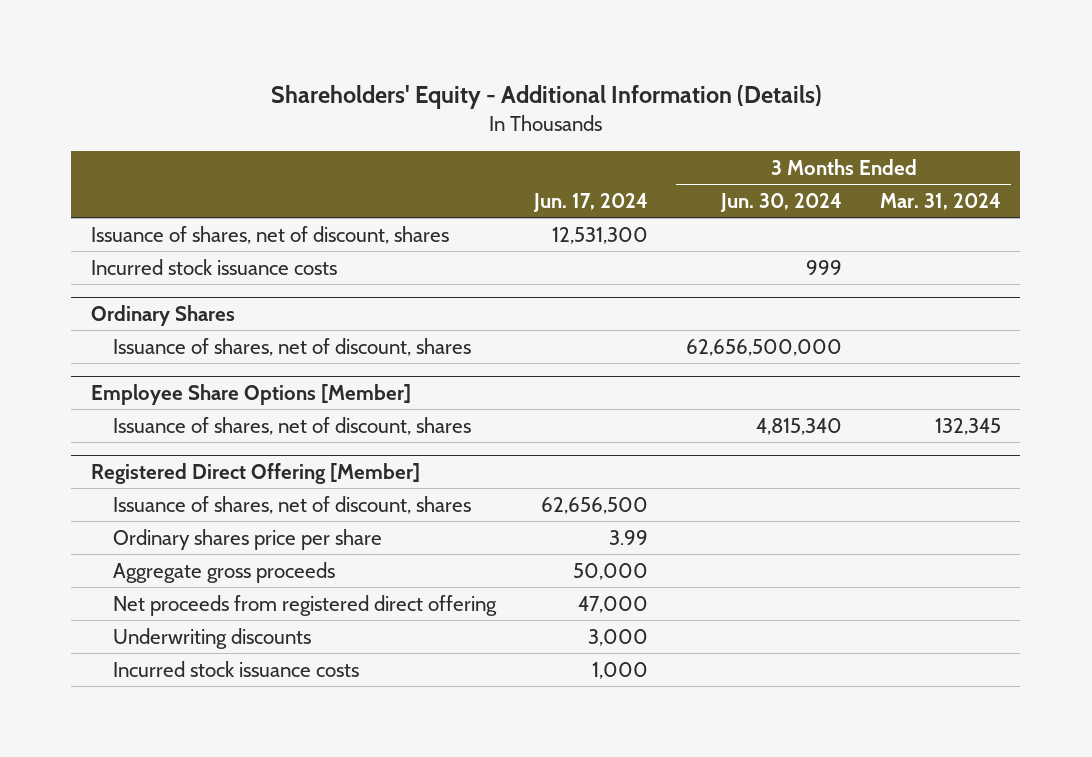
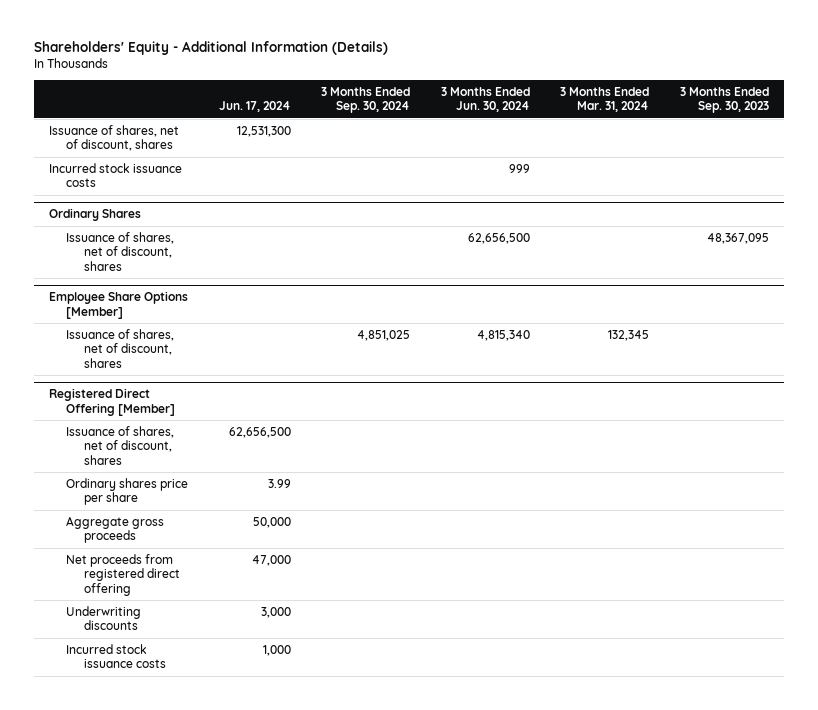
none -> [321,86,411,114] 3 Months Ended Sep. 30, 2024
none -> [679,86,769,114] 3 Months Ended Sep. 30, 2023
[686,338,843,356] 62,656,500,000 -> [467,232,530,244] 62,656,500

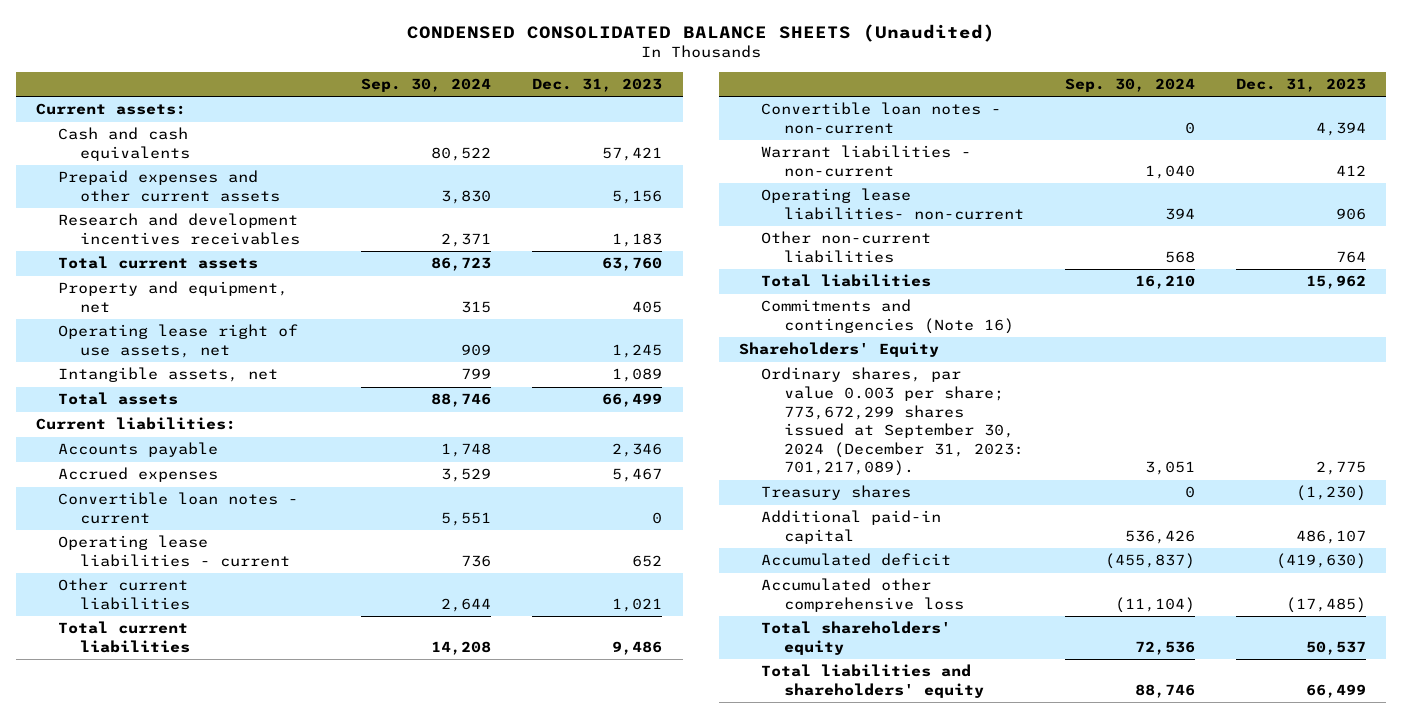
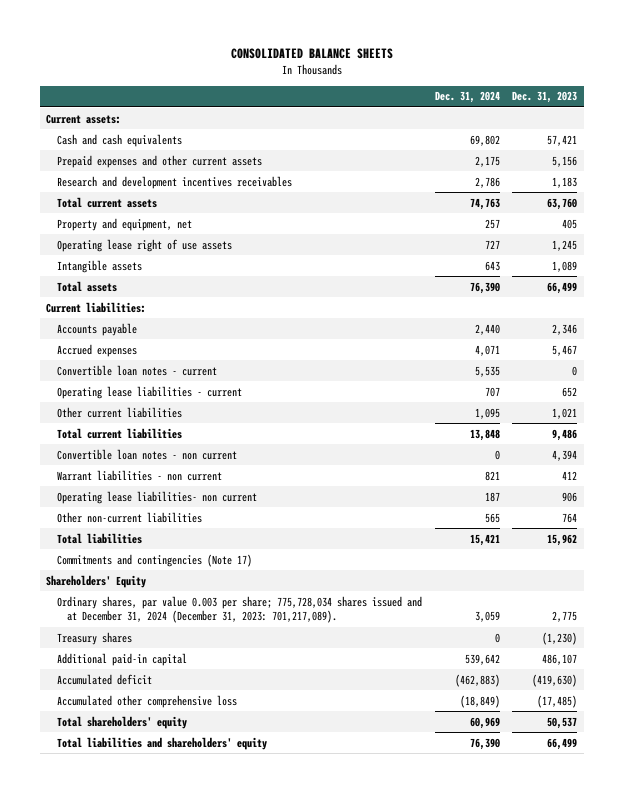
[406,23,995,42] CONDENSED CONSOLIDATED BALANCE SHEETS (Unaudited) -> [230,48,393,60] CONSOLIDATED BALANCE SHEETS
[361,77,492,92] Sep. 30, 2024 -> none
none -> [434,91,500,104] Dec. 31, 2024
[58,324,299,359] Operating lease right of use assets, net -> [56,238,232,252] Operating lease right of use assets
[58,367,279,383] Intangible assets, net -> [56,259,142,273] Intangible assets
[761,102,1002,135] Convertible loan notes - non-current -> [56,448,237,460] Convertible loan notes - non current
[761,145,972,178] Warrant liabilities - non-current -> [56,469,222,481] Warrant liabilities - non current
[761,188,1024,221] Operating lease liabilities- non-current -> [56,490,257,504] Operating lease liabilities- non current
[761,299,1014,335] Commitments and contingencies (Note 16) -> [56,553,252,567] Commitments and contingencies (Note 17)
[761,367,1024,477] Ordinary shares, par value 0.003 per share; 773,672,299 shares issued at September 30, 2024 (December 31, 2023: 701,217,089). -> [56,595,422,624] Ordinary shares, par value 0.003 per share; 775,728,034 shares issued and at December 31, 2024 (December 31, 2023: 701,217,089).

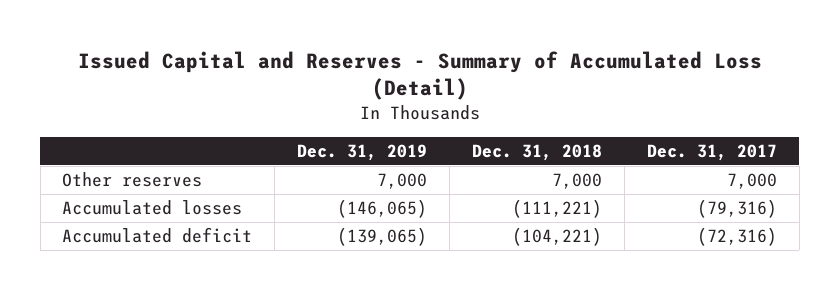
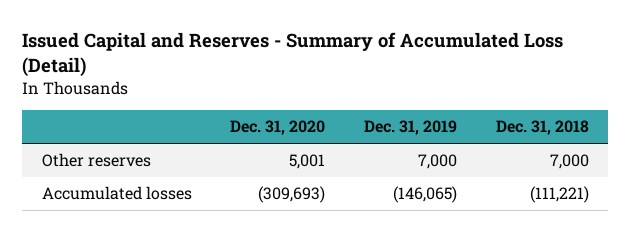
[646,143,777,161] Dec. 31, 2017 -> none
none -> [230,120,326,136] Dec. 31, 2020
[62,227,253,244] Accumulated deficit -> none

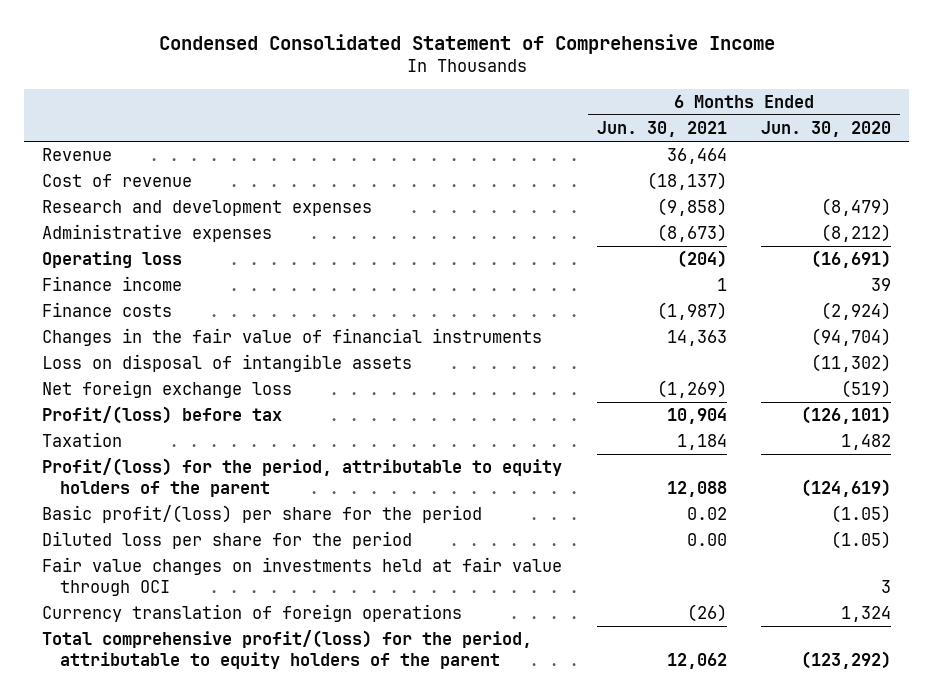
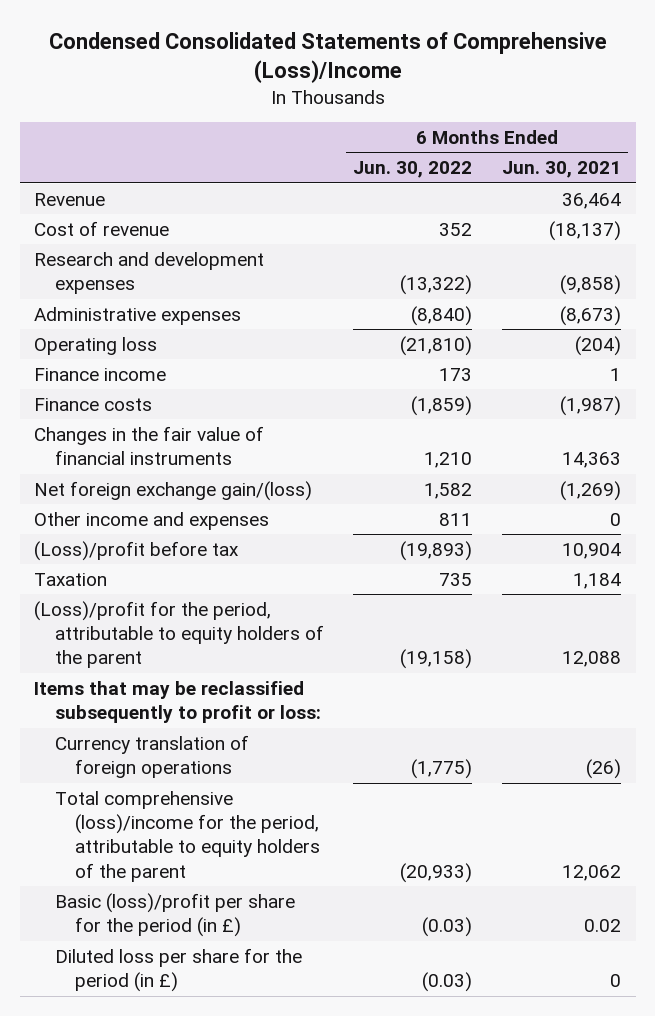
[158,34,775,55] Condensed Consolidated Statement of Comprehensive Income -> [48,31,607,84] Condensed Consolidated Statements of Comprehensive (Loss)/Income
[761,121,892,138] Jun. 30, 2020 -> none
none -> [353,161,473,179] Jun. 30, 2022
[41,354,412,373] Loss on disposal of intangible assets -> none
[41,380,292,399] Net foreign exchange loss -> [34,480,313,501] Net foreign exchange gain/(loss)
none -> [34,511,270,530] Other income and expenses
[41,406,282,425] Profit/(loss) before tax -> [34,540,240,561] (Loss)/profit before tax
[41,505,482,524] Basic profit/(loss) per share for the period -> none
[41,531,412,550] Diluted loss per share for the period -> none
[41,557,562,597] Fair value changes on investments held at fair value through OCI -> none
[41,458,562,498] Profit/(loss) for the period, attributable to equity holders of the parent -> [34,600,324,669] (Loss)/profit for the period, attributable to equity holders of the parent
none -> [34,680,321,724] Items that may be reclassified subsequently to profit or loss:
[41,630,532,670] Total comprehensive profit/(loss) for the period, attributable to equity holders of the parent -> [54,790,321,882] Total comprehensive (loss)/income for the period, attributable to equity holders of the parent
none -> [54,892,295,938] Basic (loss)/profit per share for the period (in £)
none -> [54,947,302,993] Diluted loss per share for the period (in £)

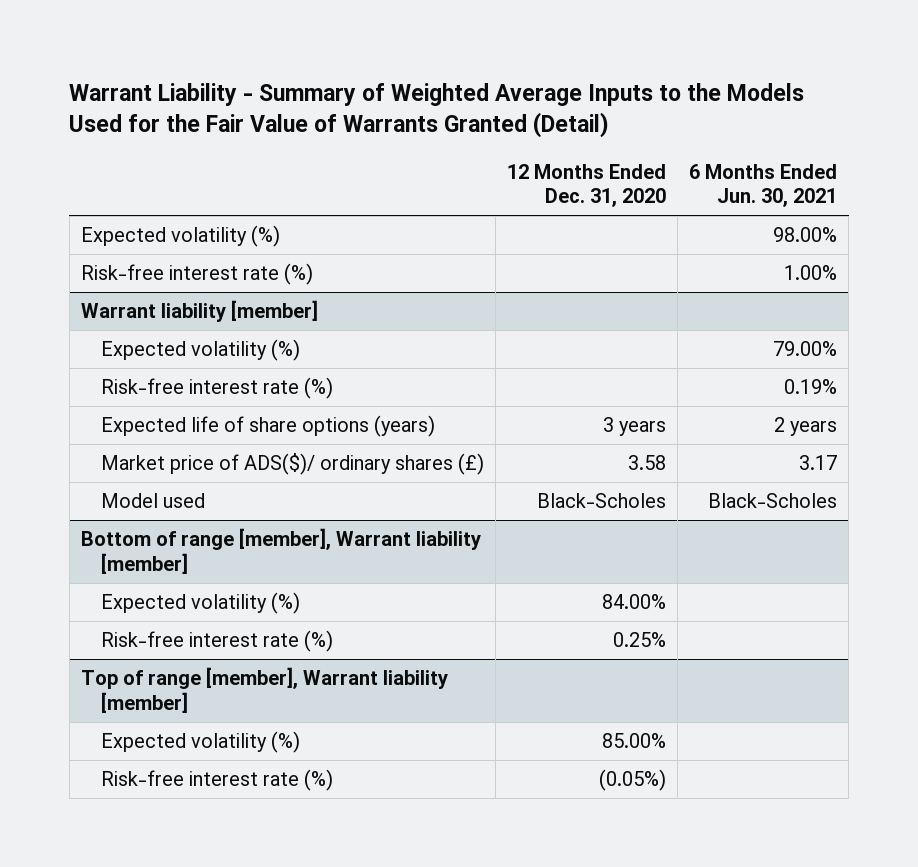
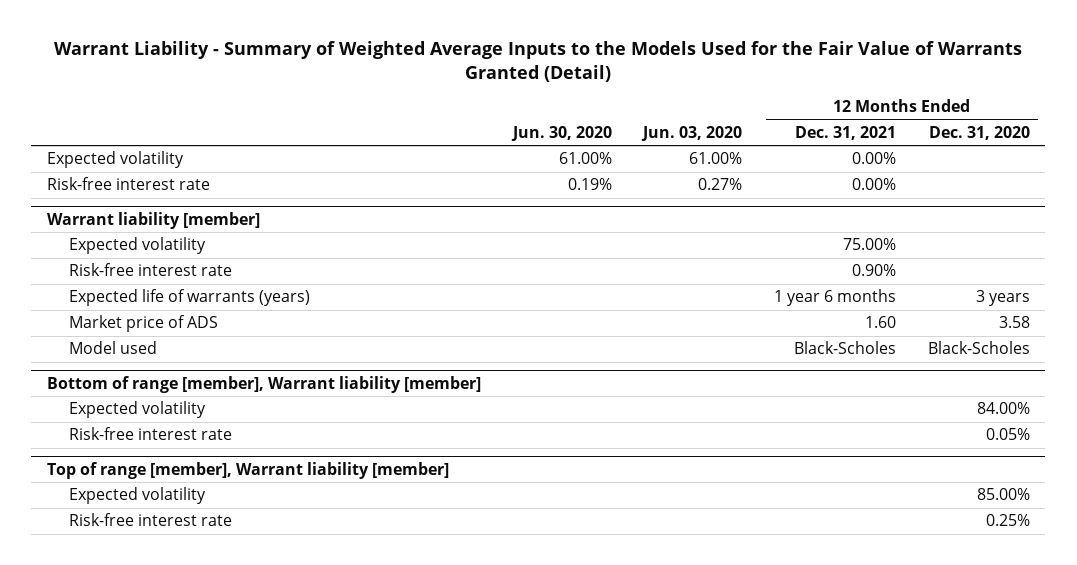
[689,163,838,208] 6 Months Ended Jun. 30, 2021 -> none
none -> [510,125,612,141] Jun. 30, 2020
none -> [641,125,743,141] Jun. 03, 2020
none -> [794,125,896,140] Dec. 31, 2021
[81,225,281,248] Expected volatility (%) -> [47,151,185,169] Expected volatility
[81,263,314,286] Risk-free interest rate (%) -> [47,177,211,191] Risk-free interest rate
[101,339,301,362] Expected volatility (%) -> [69,237,207,255] Expected volatility
[101,377,334,400] Risk-free interest rate (%) -> [69,263,233,277] Risk-free interest rate
[101,415,436,438] Expected life of share options (years) -> [69,289,311,307] Expected life of warrants (years)
[101,453,485,476] Market price of ADS($)/ ordinary shares (£) -> [69,315,219,333] Market price of ADS
[101,592,301,615] Expected volatility (%) -> [69,401,207,419] Expected volatility
[101,630,334,653] Risk-free interest rate (%) -> [69,427,233,441] Risk-free interest rate
[613,632,667,648] 0.25% -> [985,428,1030,441] 0.05%
[101,731,301,754] Expected volatility (%) -> [69,487,207,505] Expected volatility
[101,769,334,792] Risk-free interest rate (%) -> [69,513,233,527] Risk-free interest rate
[599,769,667,792] (0.05%) -> [985,514,1030,527] 0.25%

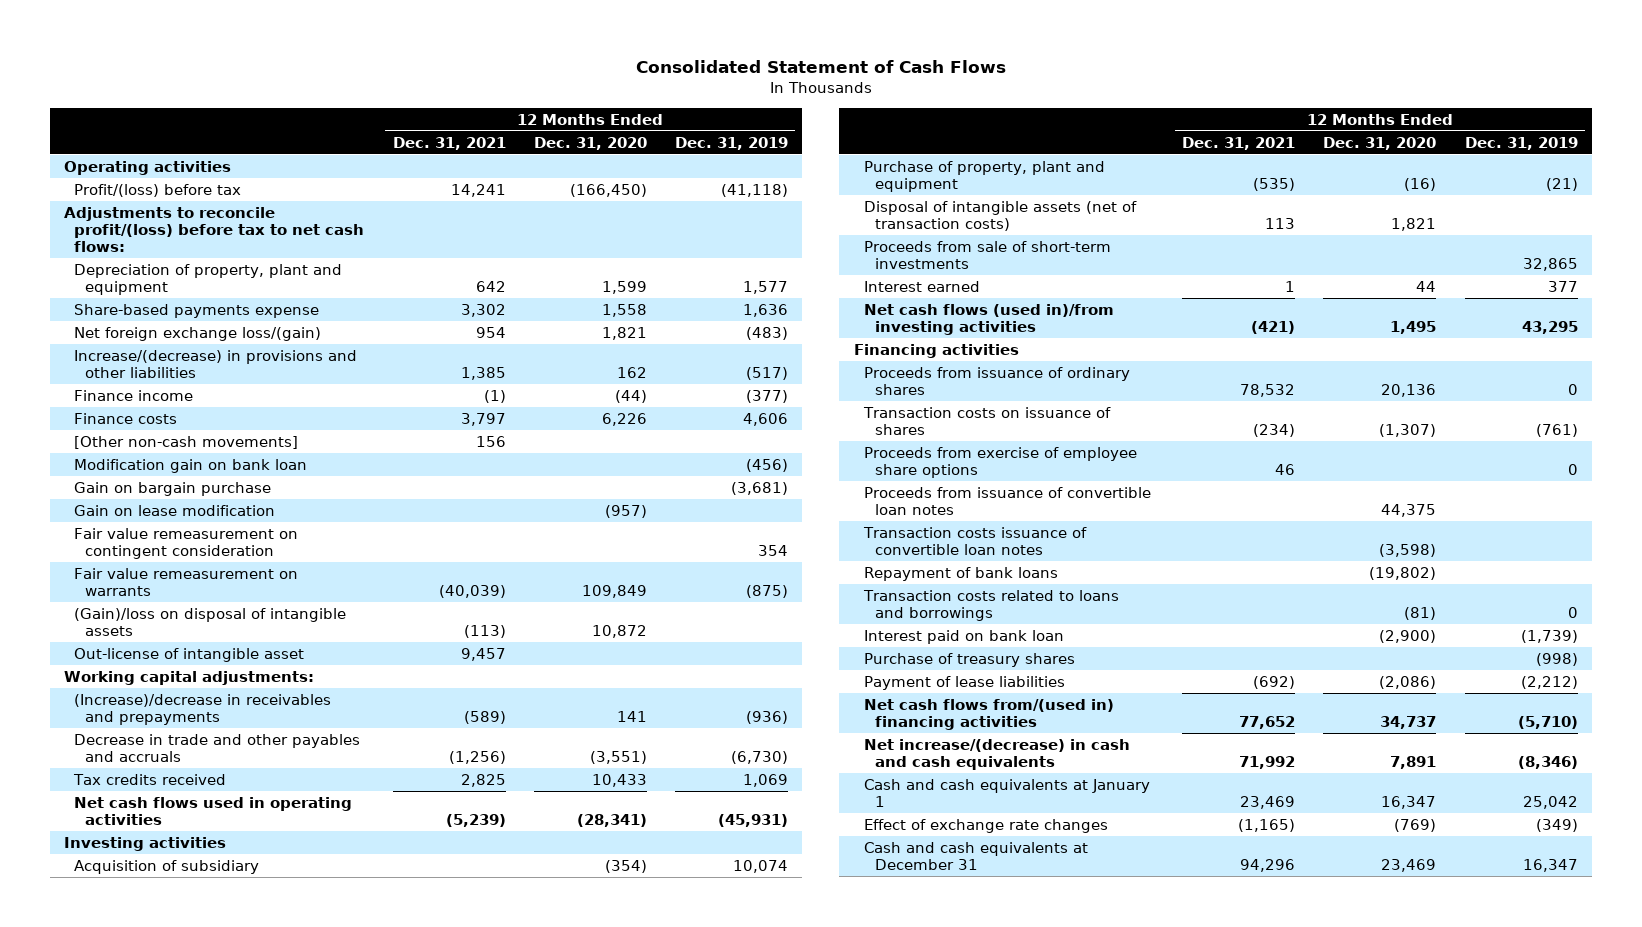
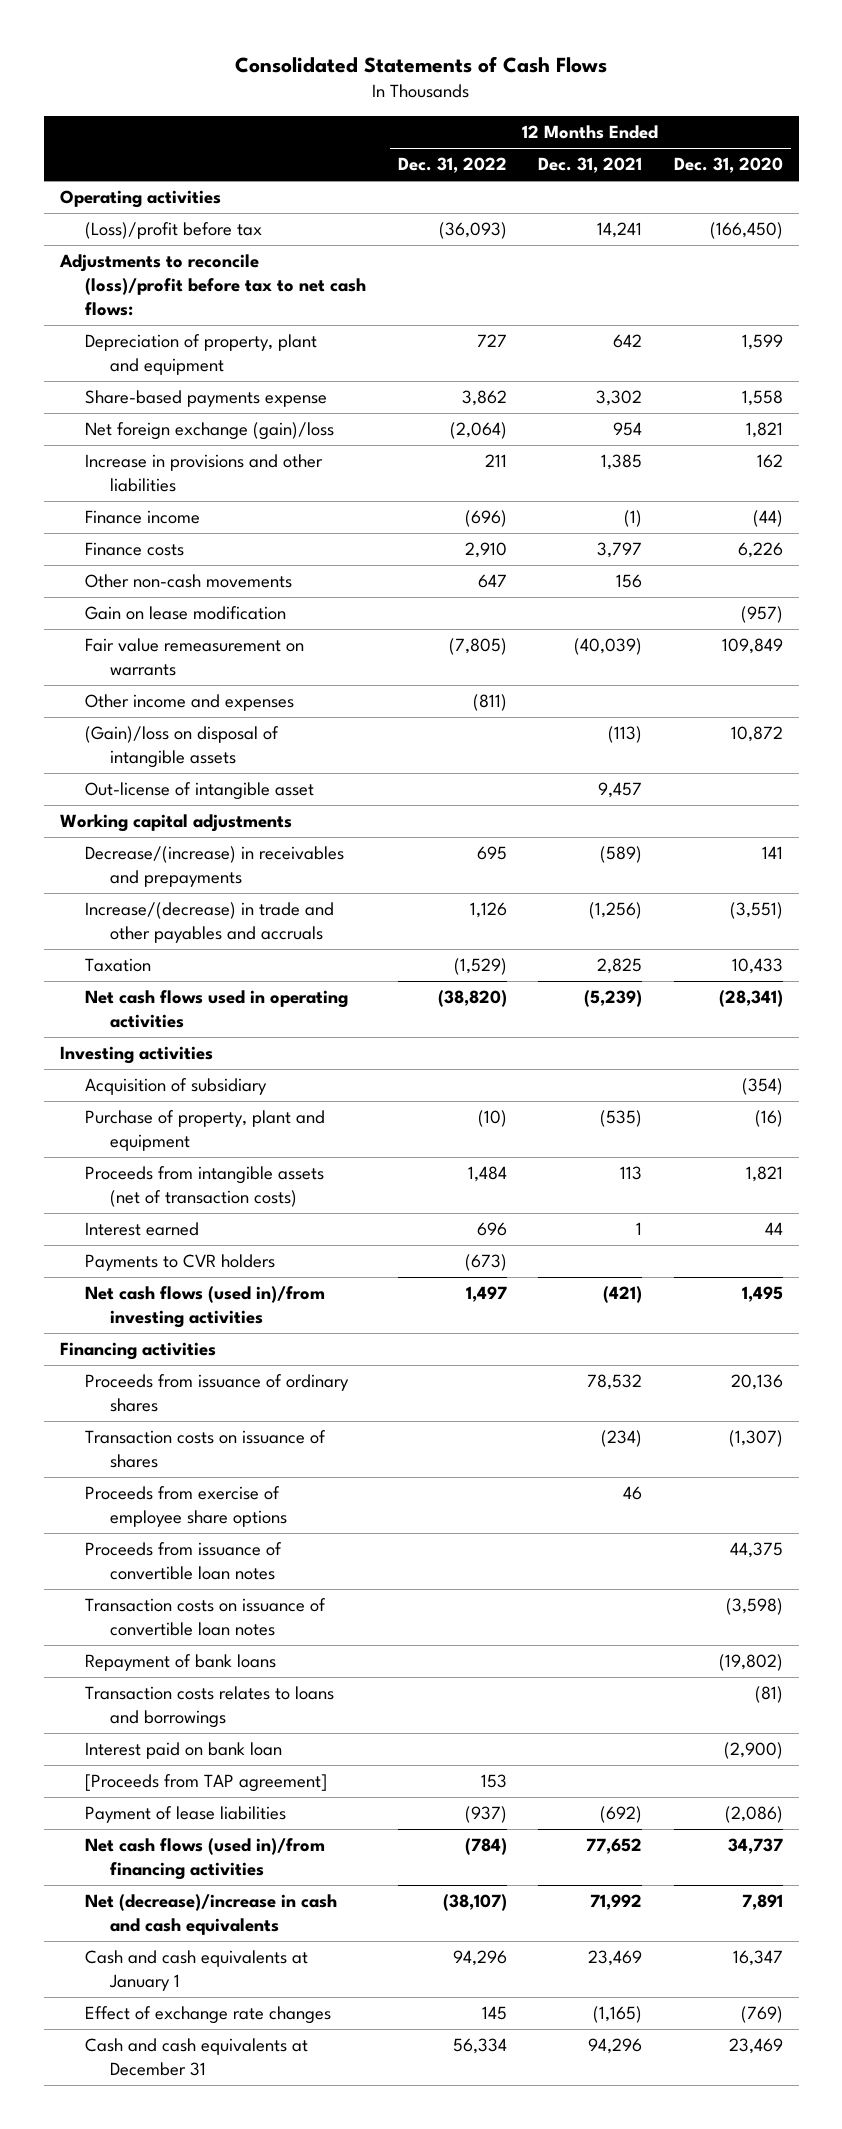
[635,59,1006,73] Consolidated Statement of Cash Flows -> [235,56,608,74] Consolidated Statements of Cash Flows
[674,136,788,150] Dec. 31, 2019 -> none
none -> [397,157,507,174] Dec. 31, 2022
[74,183,242,197] Profit/(loss) before tax -> [85,222,263,240] (Loss)/profit before tax
[63,206,365,253] Adjustments to reconcile profit/(loss) before tax to net cash flows: -> [58,254,367,316] Adjustments to reconcile (loss)/profit before tax to net cash flows:
[74,326,322,341] Net foreign exchange loss/(gain) -> [85,422,335,441] Net foreign exchange (gain)/loss
[74,349,358,379] Increase/(decrease) in provisions and other liabilities -> [85,454,324,492] Increase in provisions and other liabilities
[74,458,308,473] Modification gain on bank loan -> none
[74,481,272,496] Gain on bargain purchase -> none
[74,435,299,449] [Other non-cash movements] -> [85,574,293,589] Other non-cash movements
[74,527,299,560] Fair value remeasurement on contingent consideration -> none
none -> [85,694,295,712] Other income and expenses
[63,670,314,685] Working capital adjustments: -> [59,814,292,833] Working capital adjustments
[74,693,332,726] (Increase)/decrease in receivables and prepayments -> [85,846,345,887] Decrease/(increase) in receivables and prepayments
[74,733,361,763] Decrease in trade and other payables and accruals -> [85,902,335,943] Increase/(decrease) in trade and other payables and accruals
[73,773,227,785] Tax credits received -> [85,958,152,973] Taxation
[864,240,1112,270] Proceeds from sale of short-term investments -> none
[864,200,1138,232] Disposal of intangible assets (net of transaction costs) -> [85,1166,325,1207] Proceeds from intangible assets (net of transaction costs)
none -> [85,1254,276,1272] Payments to CVR holders
[863,526,1088,556] Transaction costs issuance of convertible loan notes -> [85,1598,327,1636] Transaction costs on issuance of convertible loan notes
[863,589,1120,622] Transaction costs related to loans and borrowings -> [85,1686,335,1728] Transaction costs relates to loans and borrowings
[864,652,1076,667] Purchase of treasury shares -> none
none -> [85,1774,328,1793] [Proceeds from TAP agreement]
[864,698,1115,731] Net cash flows from/(used in) financing activities -> [85,1838,326,1880] Net cash flows (used in)/from financing activities
[864,738,1131,771] Net increase/(decrease) in cash and cash equivalents -> [85,1894,338,1935] Net (decrease)/increase in cash and cash equivalents

